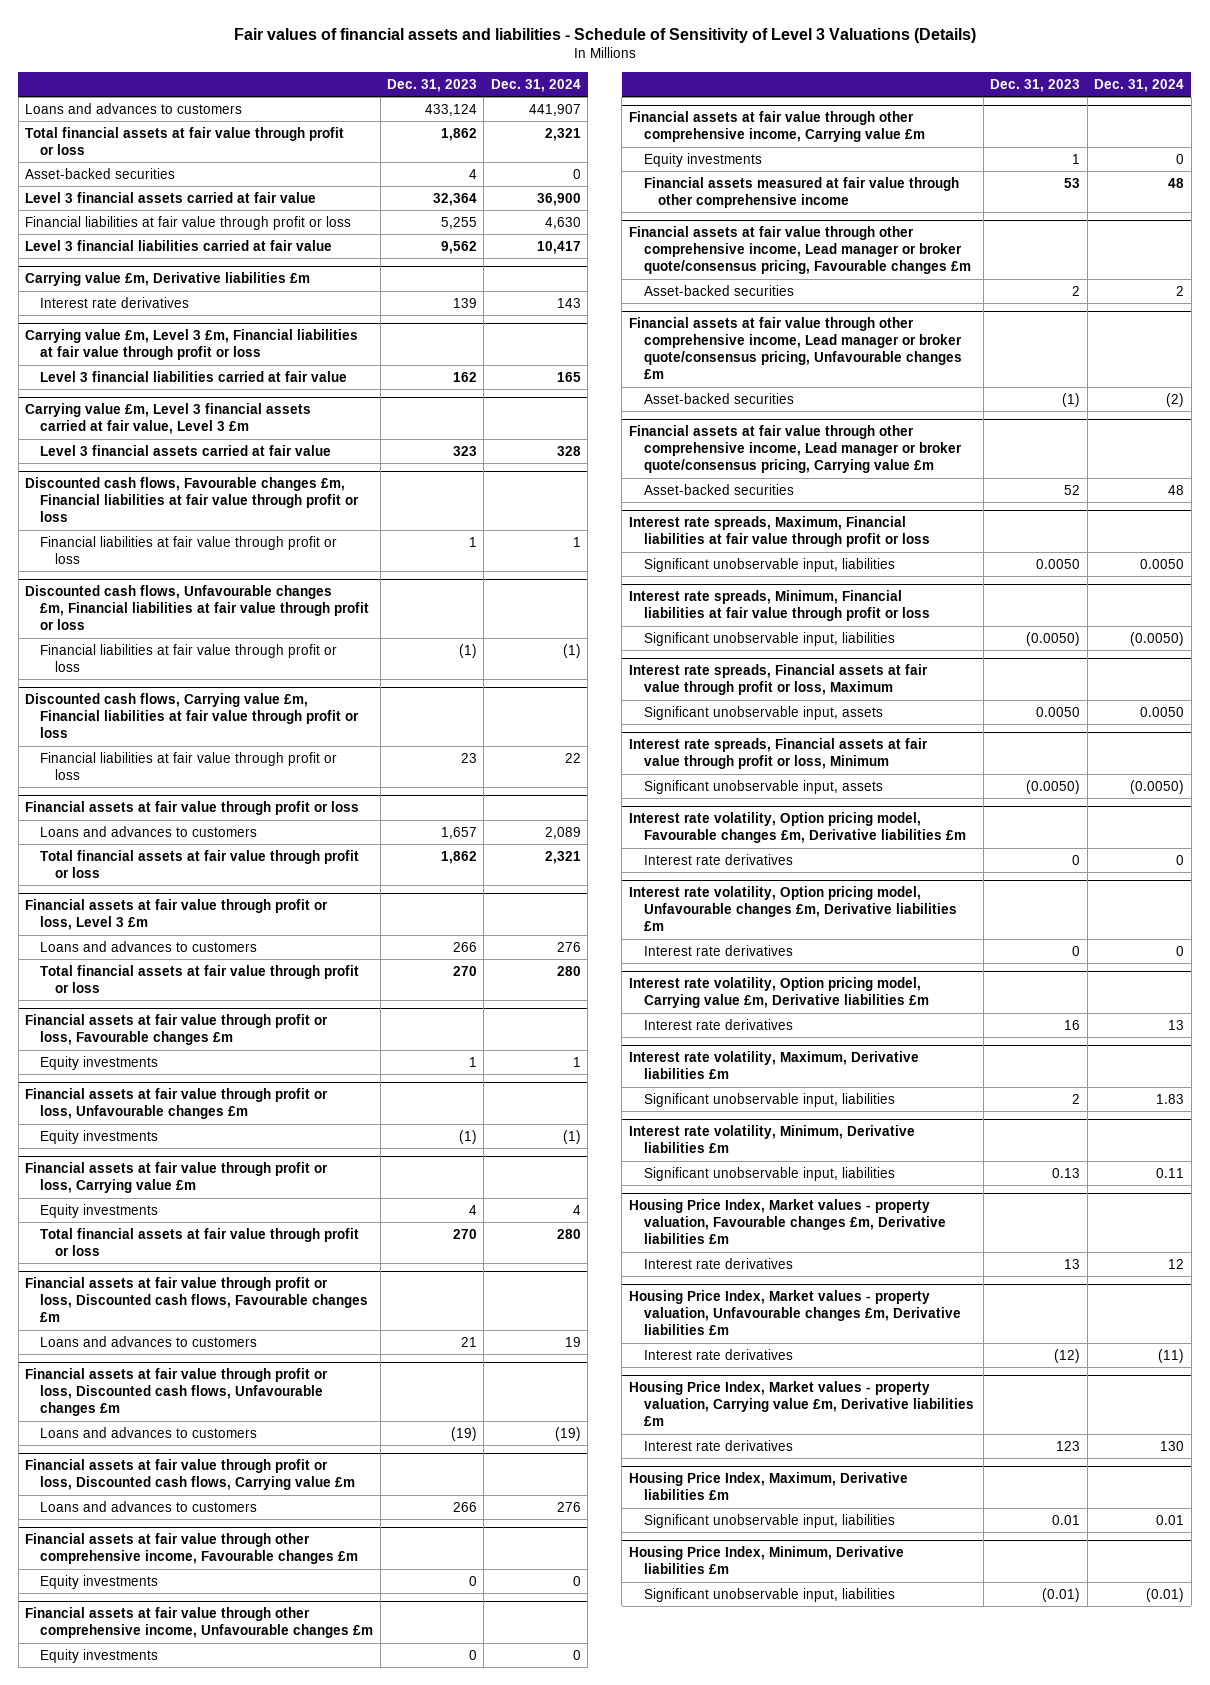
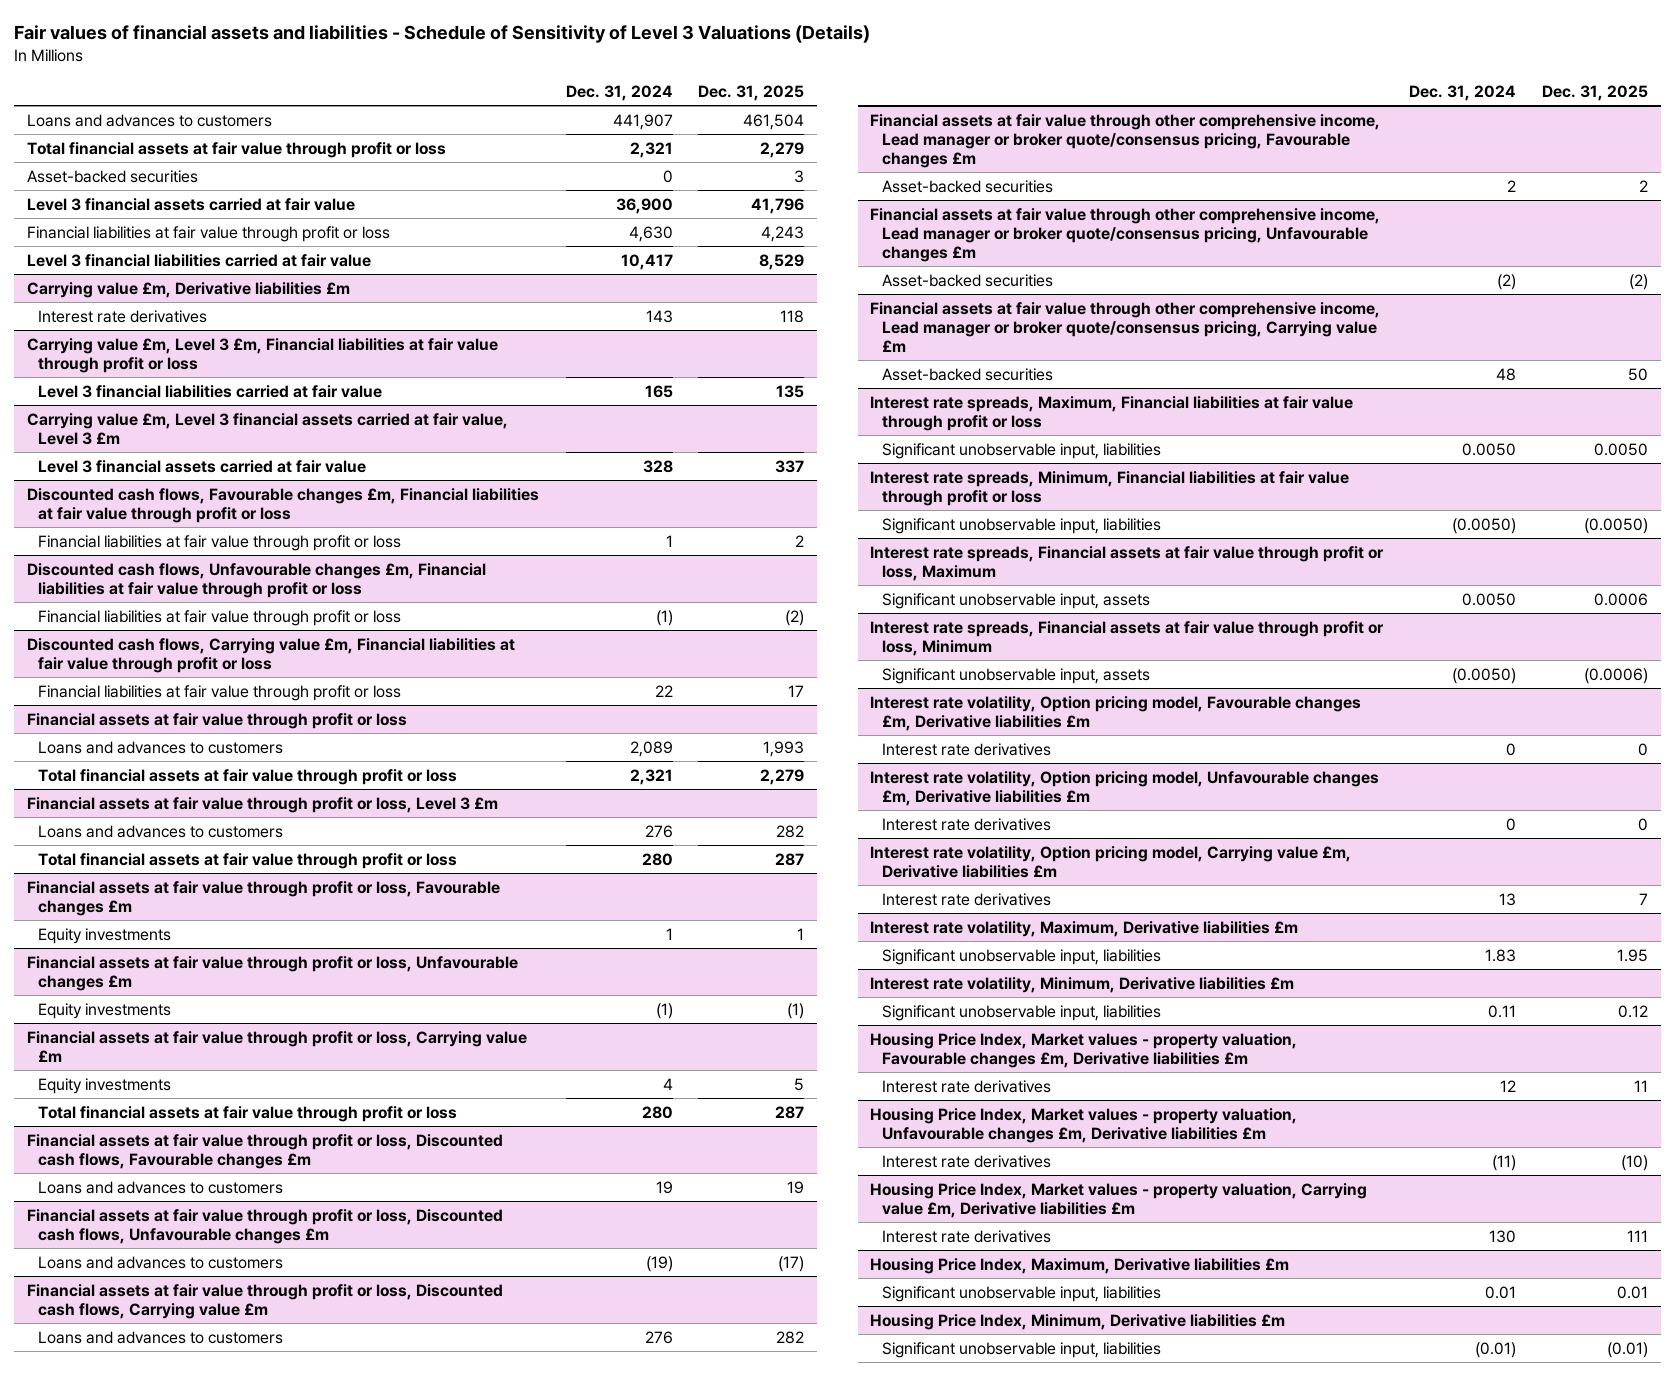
[386,78,477,92] Dec. 31, 2023 -> none
none -> [698,84,805,101] Dec. 31, 2025
[25,1533,359,1565] Financial assets at fair value through other comprehensive income, Favourable changes £m -> none
[40,1574,159,1589] Equity investments -> none
[25,1607,374,1639] Financial assets at fair value through other comprehensive income, Unfavourable changes £m -> none
[40,1648,159,1663] Equity investments -> none
[628,111,925,143] Financial assets at fair value through other comprehensive income, Carrying value £m -> none
[643,152,762,167] Equity investments -> none
[643,176,959,208] Financial assets measured at fair value through other comprehensive income -> none

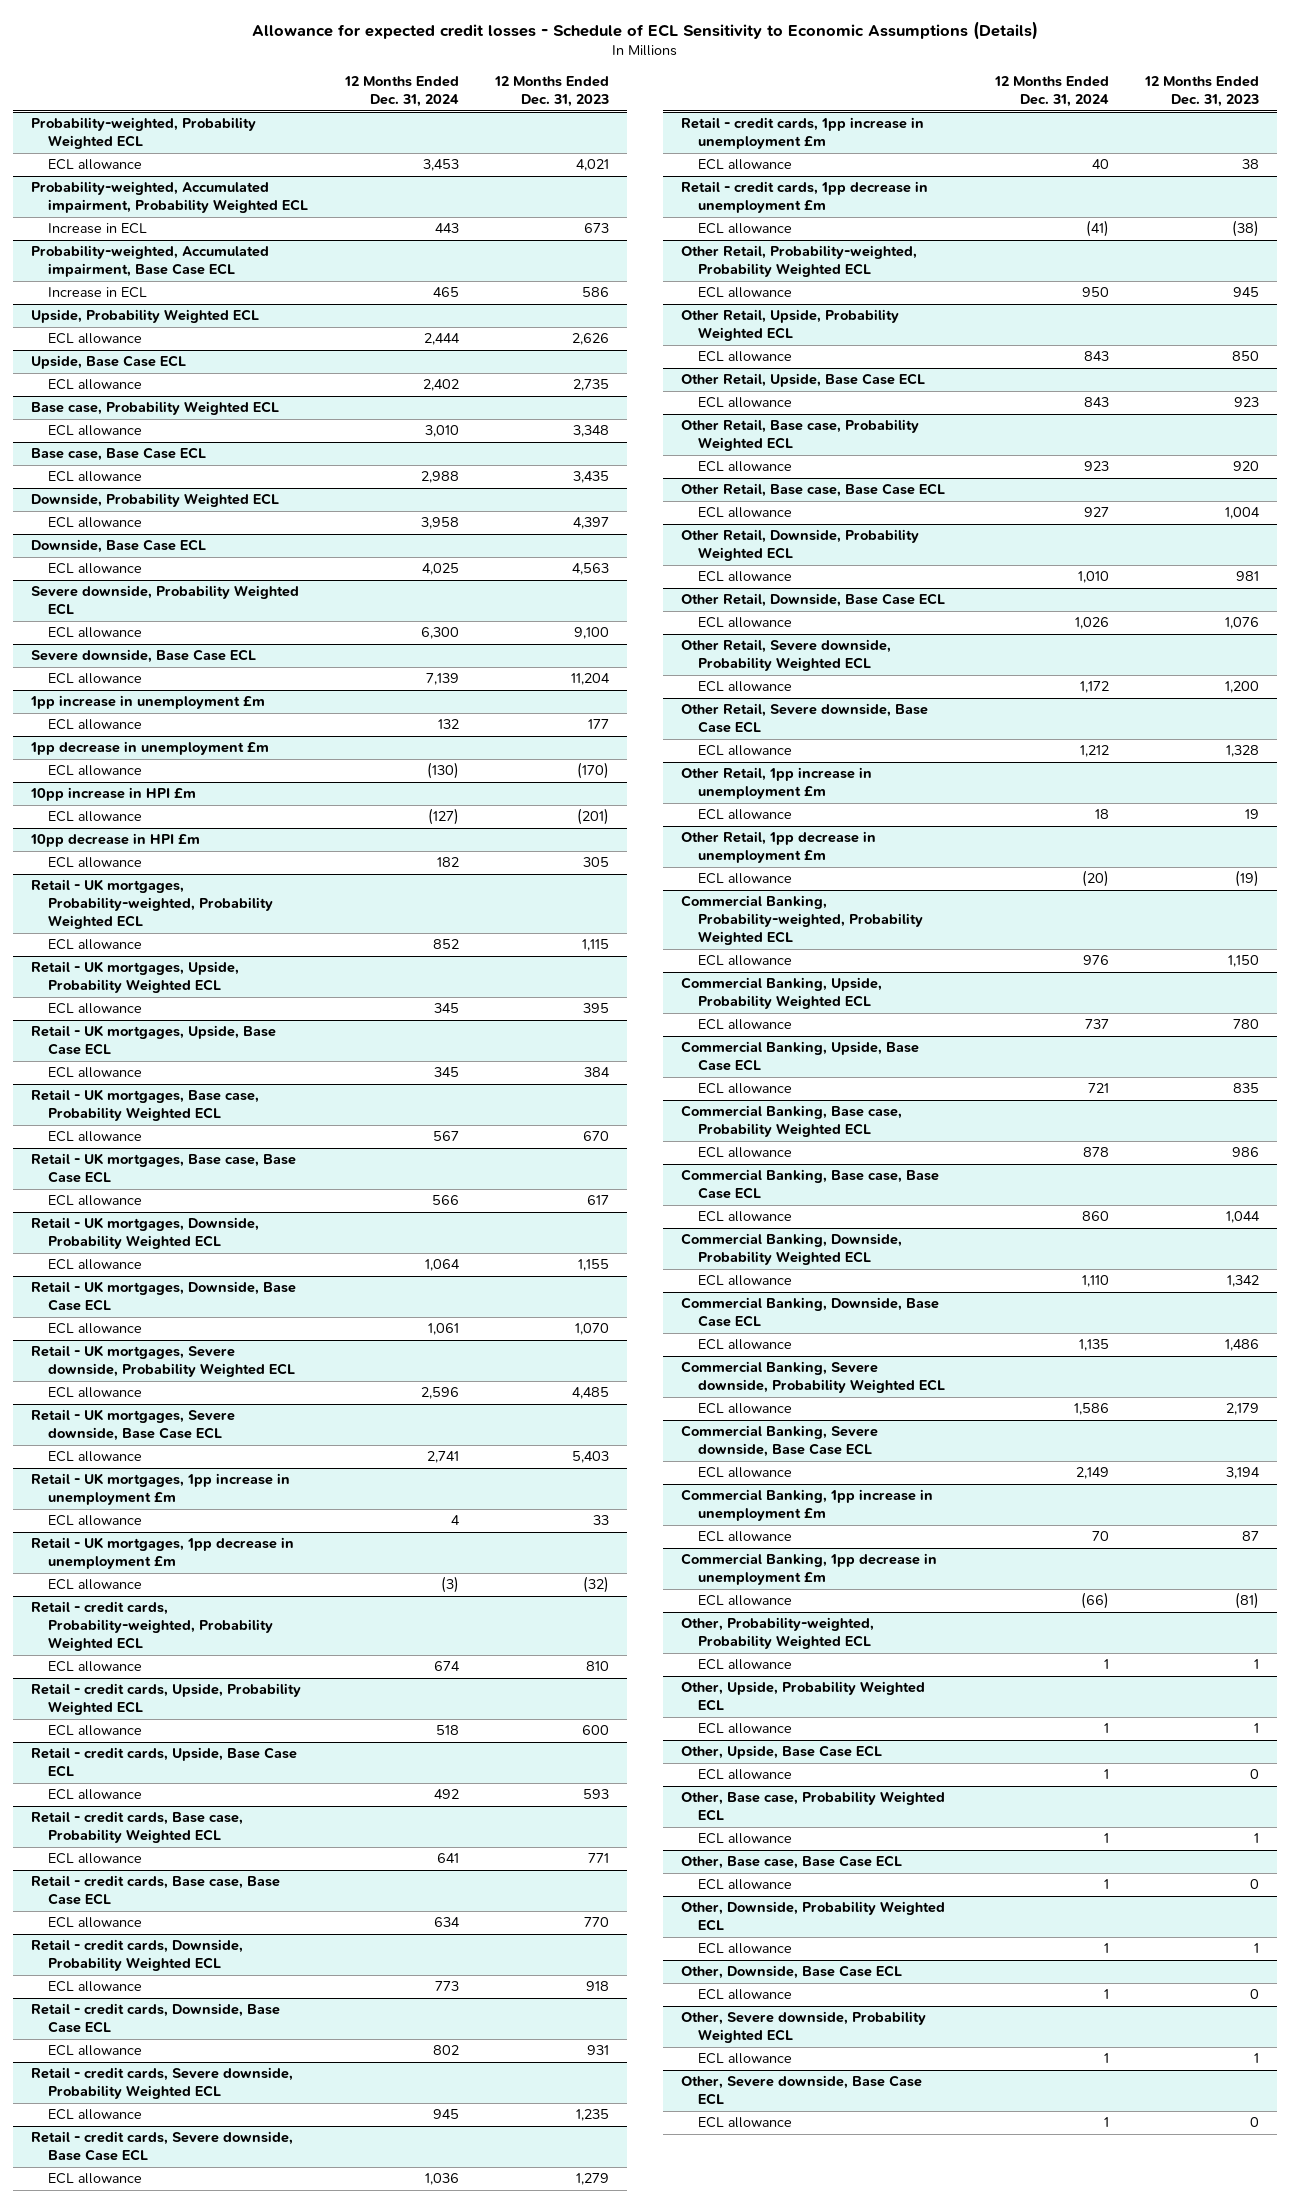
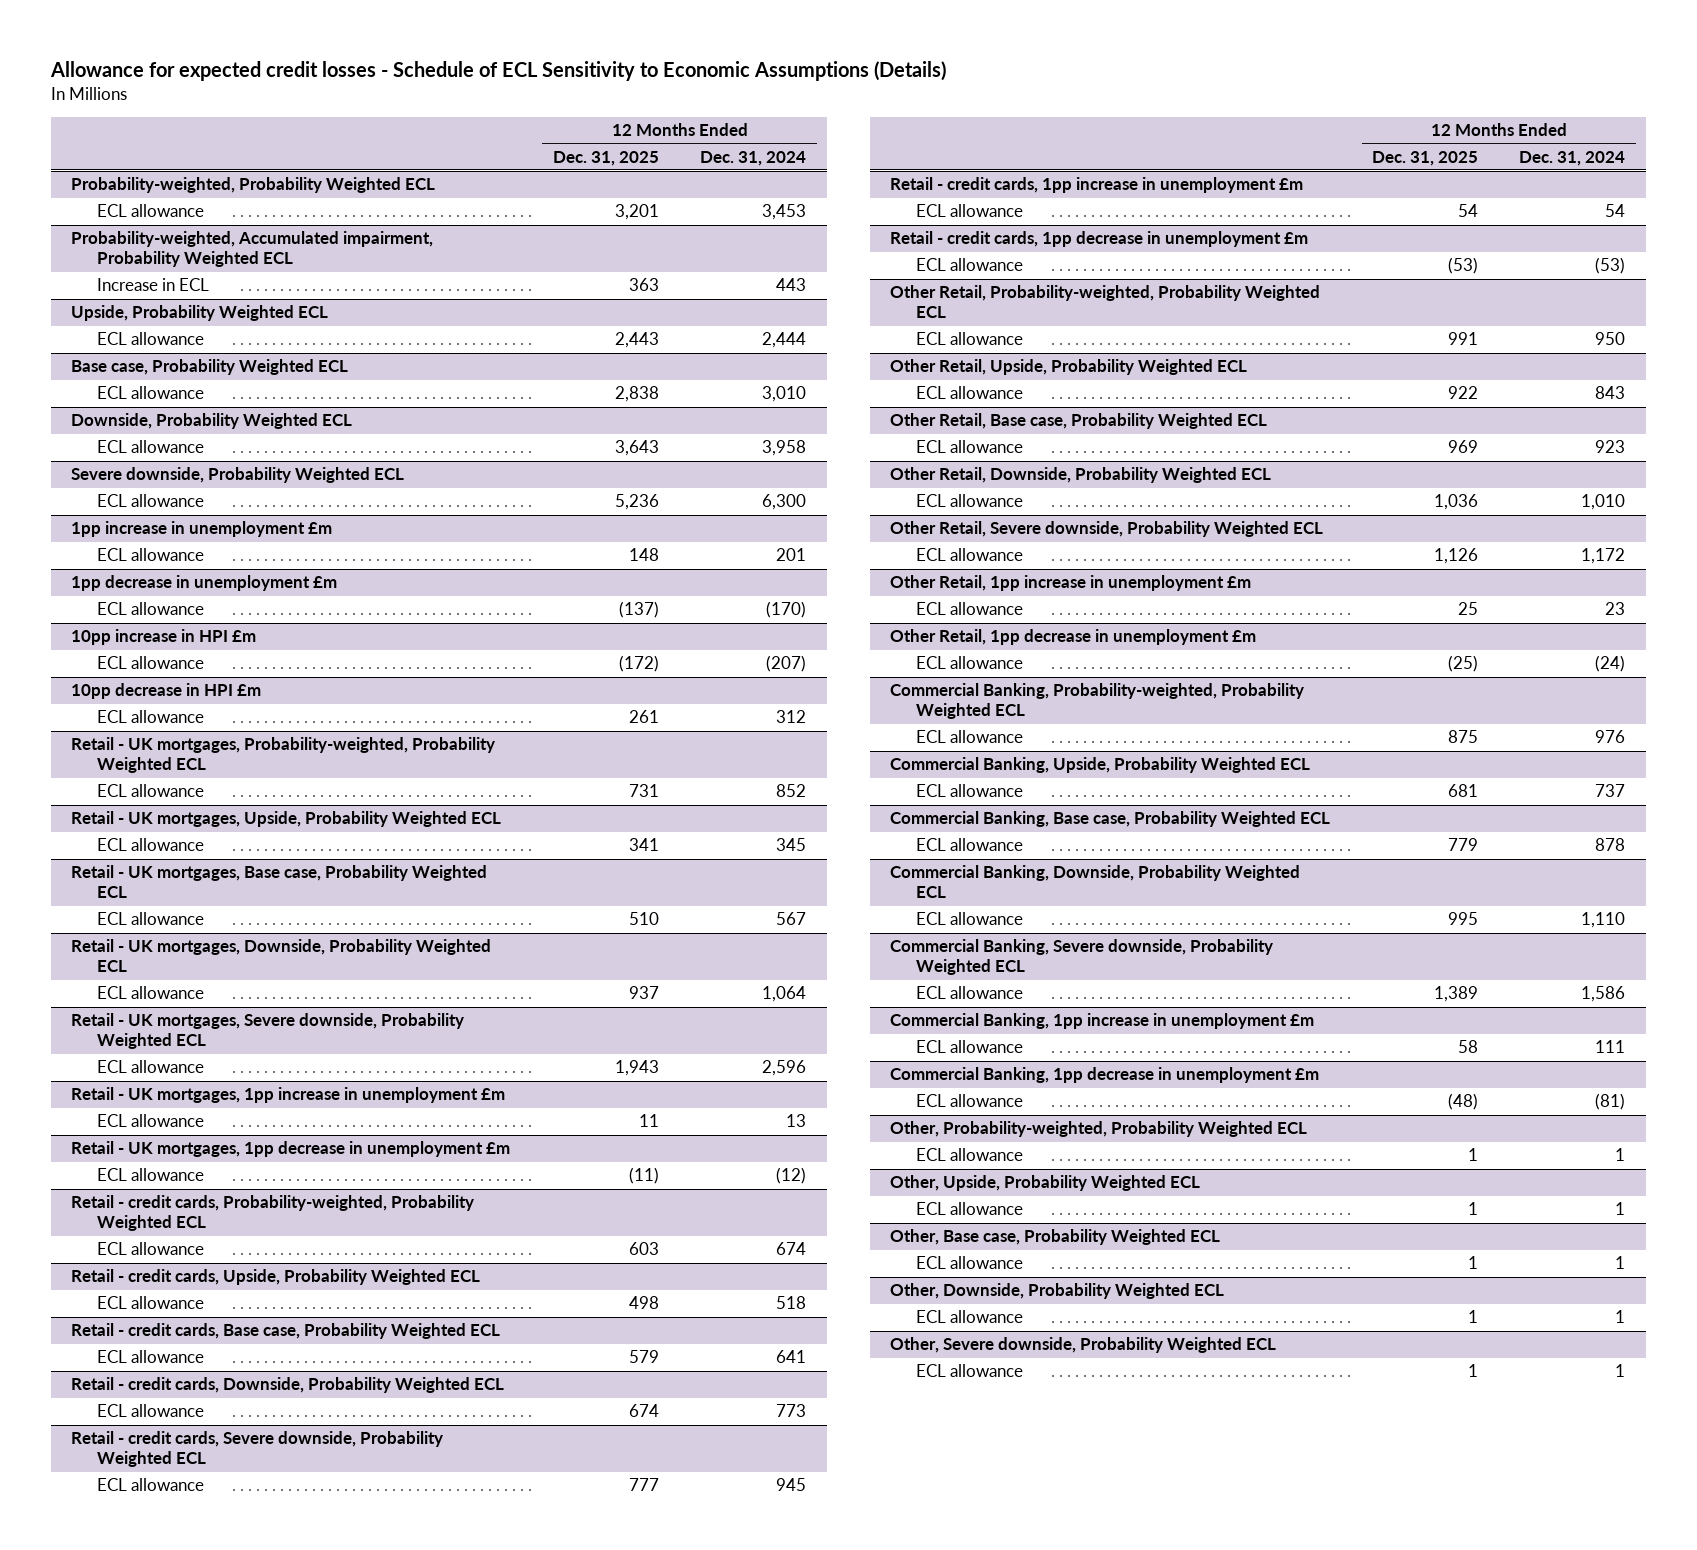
[493,76,609,108] 12 Months Ended Dec. 31, 2023 -> none
none -> [552,150,659,166] Dec. 31, 2025
[31,245,270,278] Probability-weighted, Accumulated impairment, Base Case ECL -> none
[48,287,148,299] Increase in ECL -> none
[31,355,187,370] Upside, Base Case ECL -> none
[48,379,143,391] ECL allowance -> none
[31,447,207,462] Base case, Base Case ECL -> none
[48,471,143,483] ECL allowance -> none
[31,539,207,554] Downside, Base Case ECL -> none
[48,563,143,575] ECL allowance -> none
[31,649,257,664] Severe downside, Base Case ECL -> none
[48,673,143,685] ECL allowance -> none
[437,719,459,730] 132 -> [776,548,807,562] 201
[426,762,459,780] (130) -> [766,601,807,619] (170)
[427,808,459,826] (127) -> [766,655,807,673] (207)
[436,857,459,868] 182 -> [776,710,807,724] 312
[31,1025,277,1056] Retail - UK mortgages, Upside, Base Case ECL -> none
[48,1067,143,1079] ECL allowance -> none
[31,1153,297,1184] Retail - UK mortgages, Base case, Base Case ECL -> none
[48,1195,143,1207] ECL allowance -> none
[31,1281,297,1312] Retail - UK mortgages, Downside, Base Case ECL -> none
[48,1323,143,1335] ECL allowance -> none
[31,1409,236,1442] Retail - UK mortgages, Severe downside, Base Case ECL -> none
[48,1451,143,1463] ECL allowance -> none
[450,1515,460,1526] 4 -> [786,1114,807,1128] 13
[440,1576,459,1594] (3) -> [776,1167,807,1185] (12)
[31,1747,298,1778] Retail - credit cards, Upside, Base Case ECL -> none
[48,1789,143,1801] ECL allowance -> none
[31,1875,281,1906] Retail - credit cards, Base case, Base Case ECL -> none
[48,1917,143,1929] ECL allowance -> none
[31,2003,281,2034] Retail - credit cards, Downside, Base Case ECL -> none
[48,2045,143,2057] ECL allowance -> none
[31,2131,294,2162] Retail - credit cards, Severe downside, Base Case ECL -> none
[48,2173,143,2185] ECL allowance -> none
[1091,159,1109,170] 40 -> [1605,204,1626,218] 54
[1085,220,1109,238] (41) -> [1595,257,1626,275] (53)
[681,373,926,388] Other Retail, Upside, Base Case ECL -> none
[698,397,793,409] ECL allowance -> none
[681,483,946,498] Other Retail, Base case, Base Case ECL -> none
[698,507,793,519] ECL allowance -> none
[681,593,946,608] Other Retail, Downside, Base Case ECL -> none
[698,617,793,629] ECL allowance -> none
[681,703,929,734] Other Retail, Severe downside, Base Case ECL -> none
[698,745,793,757] ECL allowance -> none
[1094,809,1109,820] 18 -> [1605,602,1626,616] 23
[1081,870,1109,888] (20) -> [1595,655,1626,673] (24)
[681,1041,920,1072] Commercial Banking, Upside, Base Case ECL -> none
[698,1083,793,1095] ECL allowance -> none
[681,1169,940,1200] Commercial Banking, Base case, Base Case ECL -> none
[698,1211,793,1223] ECL allowance -> none
[681,1297,940,1328] Commercial Banking, Downside, Base Case ECL -> none
[698,1339,793,1351] ECL allowance -> none
[681,1425,879,1458] Commercial Banking, Severe downside, Base Case ECL -> none
[698,1467,793,1479] ECL allowance -> none
[1091,1531,1109,1542] 70 -> [1595,1040,1626,1054] 111
[1080,1592,1109,1610] (66) -> [1595,1093,1626,1111] (81)
[681,1745,883,1760] Other, Upside, Base Case ECL -> none
[698,1769,793,1781] ECL allowance -> none
[681,1855,903,1870] Other, Base case, Base Case ECL -> none
[698,1879,793,1891] ECL allowance -> none
[681,1965,903,1980] Other, Downside, Base Case ECL -> none
[698,1989,793,2001] ECL allowance -> none
[681,2075,923,2106] Other, Severe downside, Base Case ECL -> none
[698,2117,793,2129] ECL allowance -> none

